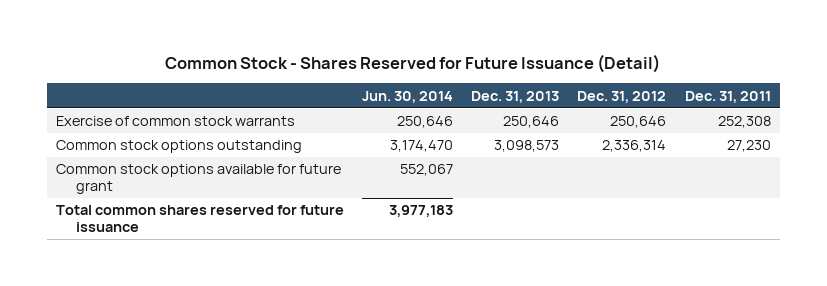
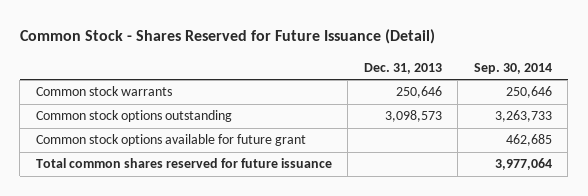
[362,90,454,103] Jun. 30, 2014 -> none
[577,90,667,103] Dec. 31, 2012 -> none
[684,90,771,103] Dec. 31, 2011 -> none
none -> [473,62,552,74] Sep. 30, 2014
[56,116,296,127] Exercise of common stock warrants -> [35,86,172,97] Common stock warrants

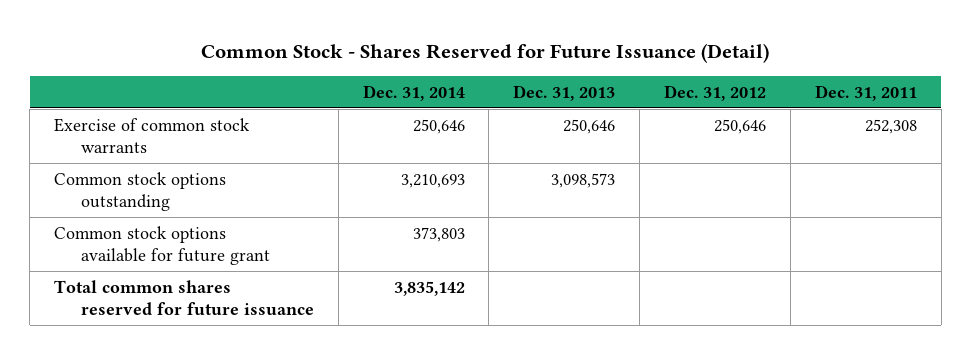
[473,62,552,74] Sep. 30, 2014 -> none
none -> [362,84,465,101] Dec. 31, 2014
none -> [664,84,767,101] Dec. 31, 2012
none -> [814,84,917,101] Dec. 31, 2011
[35,86,172,97] Common stock warrants -> [54,117,251,154] Exercise of common stock warrants

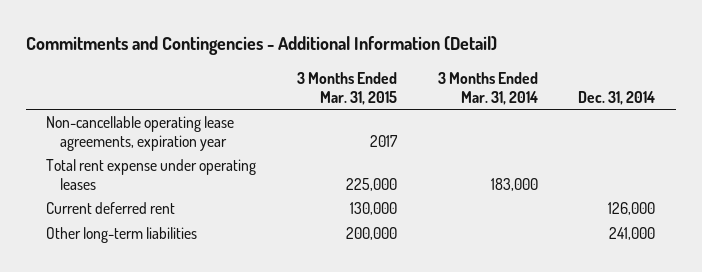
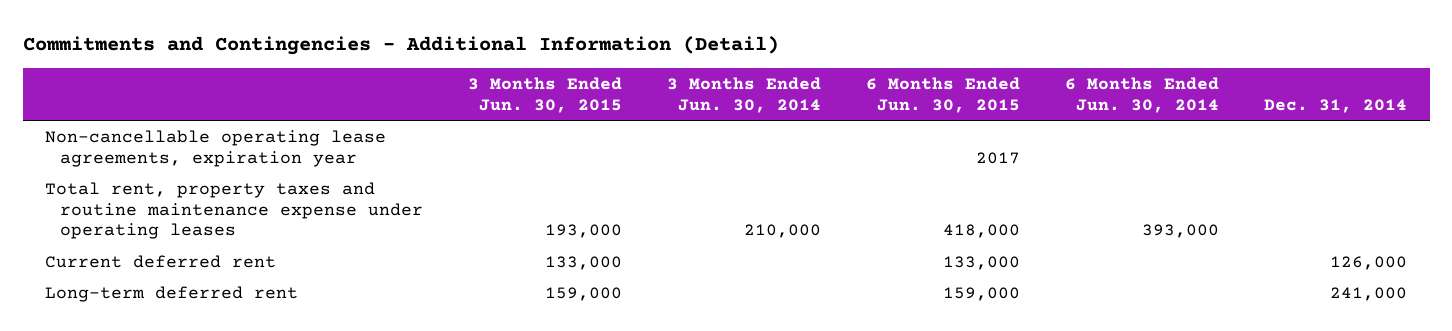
[296,72,397,105] 3 Months Ended Mar. 31, 2015 -> none
[437,72,538,105] 3 Months Ended Mar. 31, 2014 -> none
none -> [467,76,622,113] 3 Months Ended Jun. 30, 2015
none -> [666,76,821,113] 3 Months Ended Jun. 30, 2014
none -> [866,76,1021,113] 6 Months Ended Jun. 30, 2015
none -> [1065,76,1220,113] 6 Months Ended Jun. 30, 2014
[46,159,257,190] Total rent expense under operating leases -> [45,181,423,240] Total rent, property taxes and routine maintenance expense under operating leases
[46,227,198,244] Other long-term liabilities -> [45,285,299,302] Long-term deferred rent

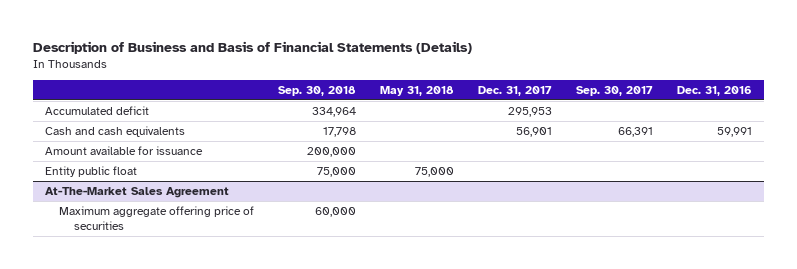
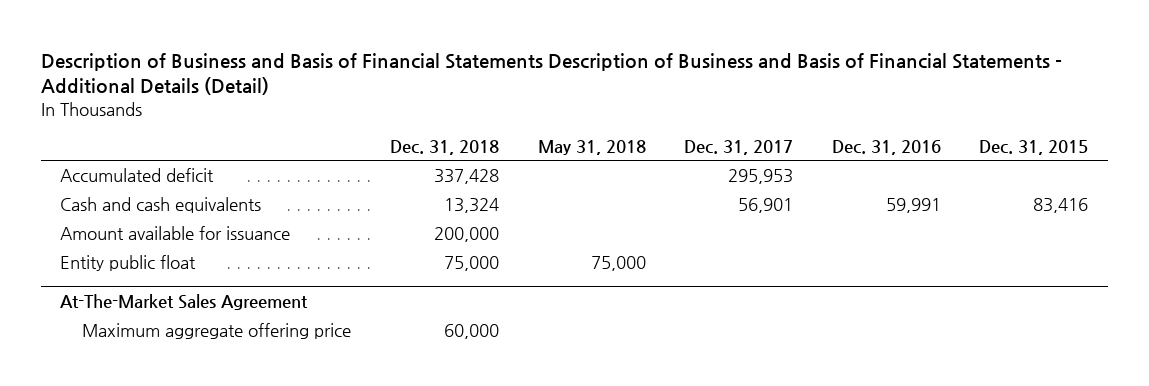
[33,40,473,54] Description of Business and Basis of Financial Statements (Details) -> [40,52,1062,96] Description of Business and Basis of Financial Statements Description of Business and Basis of Financial Statements - Additional Details (Detail)
[278,86,357,97] Sep. 30, 2018 -> none
[575,86,653,97] Sep. 30, 2017 -> none
none -> [389,139,499,155] Dec. 31, 2018
none -> [979,139,1089,155] Dec. 31, 2015
[59,206,255,230] Maximum aggregate offering price of securities -> [82,323,352,340] Maximum aggregate offering price

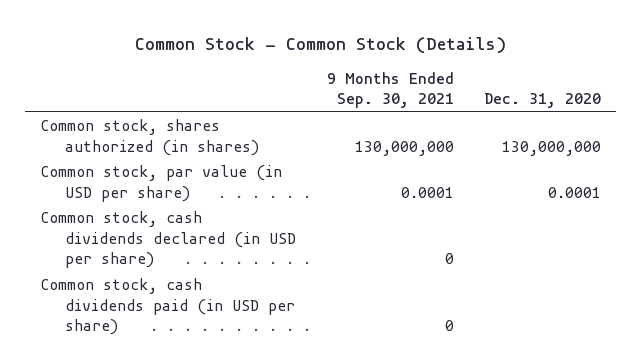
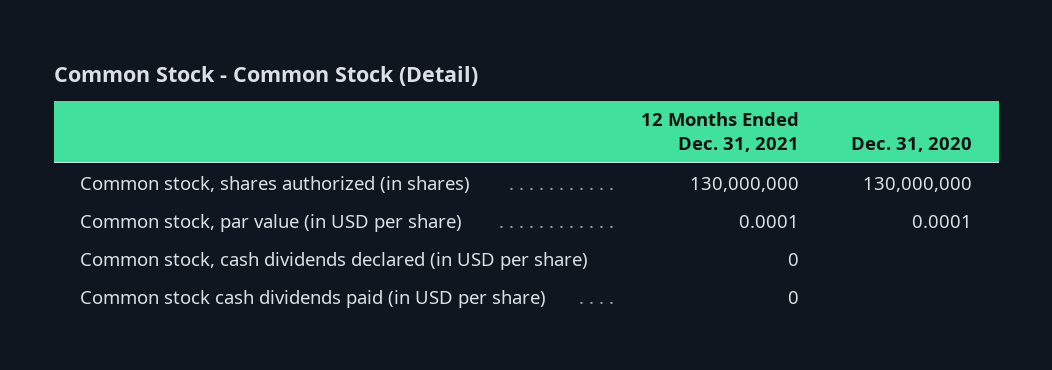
[134,36,506,54] Common Stock - Common Stock (Details) -> [53,66,478,87] Common Stock - Common Stock (Detail)
[326,71,454,109] 9 Months Ended Sep. 30, 2021 -> none
none -> [640,112,799,153] 12 Months Ended Dec. 31, 2021
[40,278,296,336] Common stock, cash dividends paid (in USD per share) -> [79,289,546,308] Common stock cash dividends paid (in USD per share)

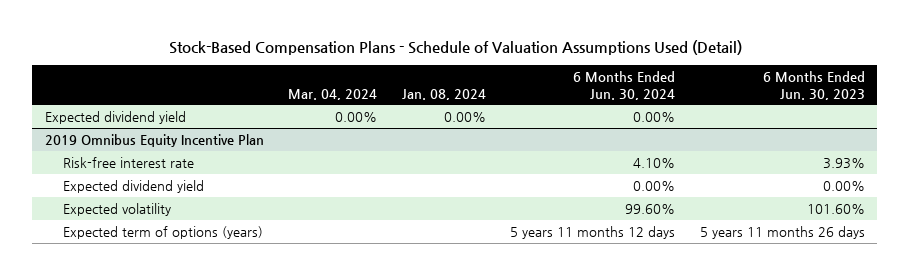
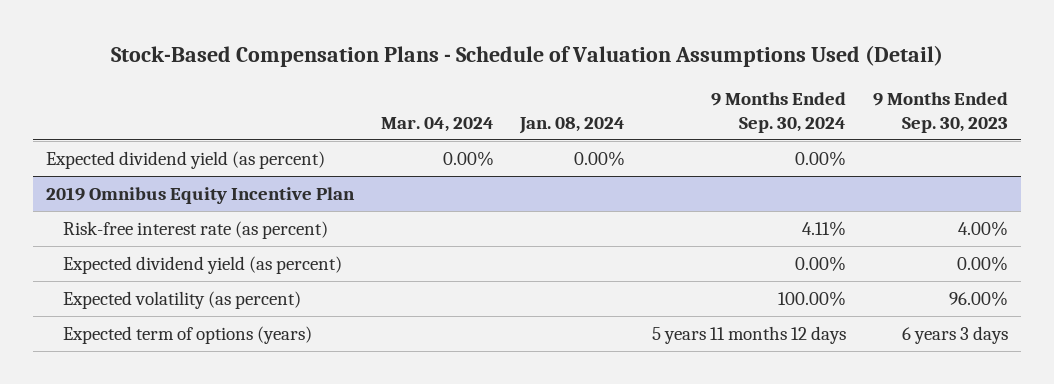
[573,71,676,100] 6 Months Ended Jun. 30, 2024 -> none
[762,71,865,100] 6 Months Ended Jun. 30, 2023 -> none
none -> [711,91,847,133] 9 Months Ended Sep. 30, 2024
none -> [872,91,1008,133] 9 Months Ended Sep. 30, 2023
[44,110,186,124] Expected dividend yield -> [45,150,325,169] Expected dividend yield (as percent)
[63,156,195,168] Risk-free interest rate -> [62,220,328,239] Risk-free interest rate (as percent)
[63,179,205,193] Expected dividend yield -> [62,255,342,274] Expected dividend yield (as percent)
[63,202,172,216] Expected volatility -> [62,290,301,309] Expected volatility (as percent)

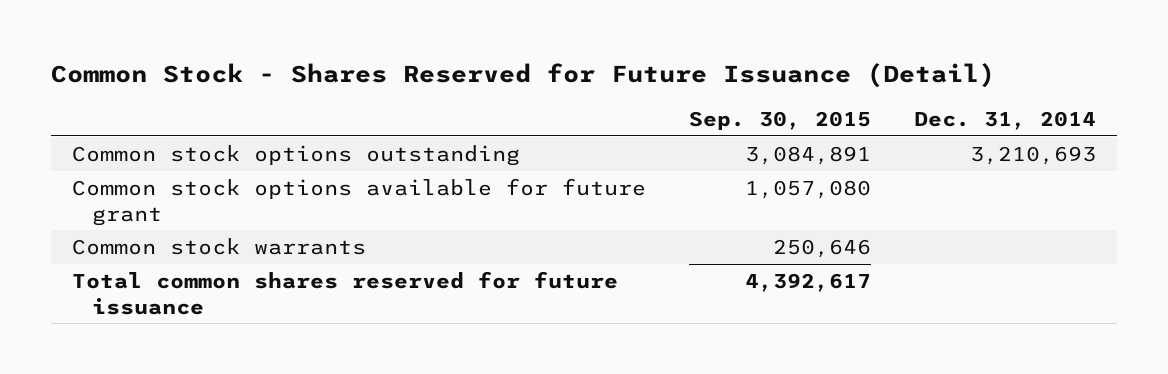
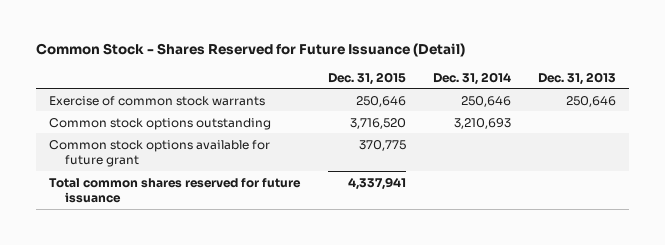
[689,110,872,130] Sep. 30, 2015 -> none
none -> [327,71,406,85] Dec. 31, 2015
none -> [537,71,616,85] Dec. 31, 2013
none -> [49,95,266,106] Exercise of common stock warrants
[72,237,367,255] Common stock warrants -> none

